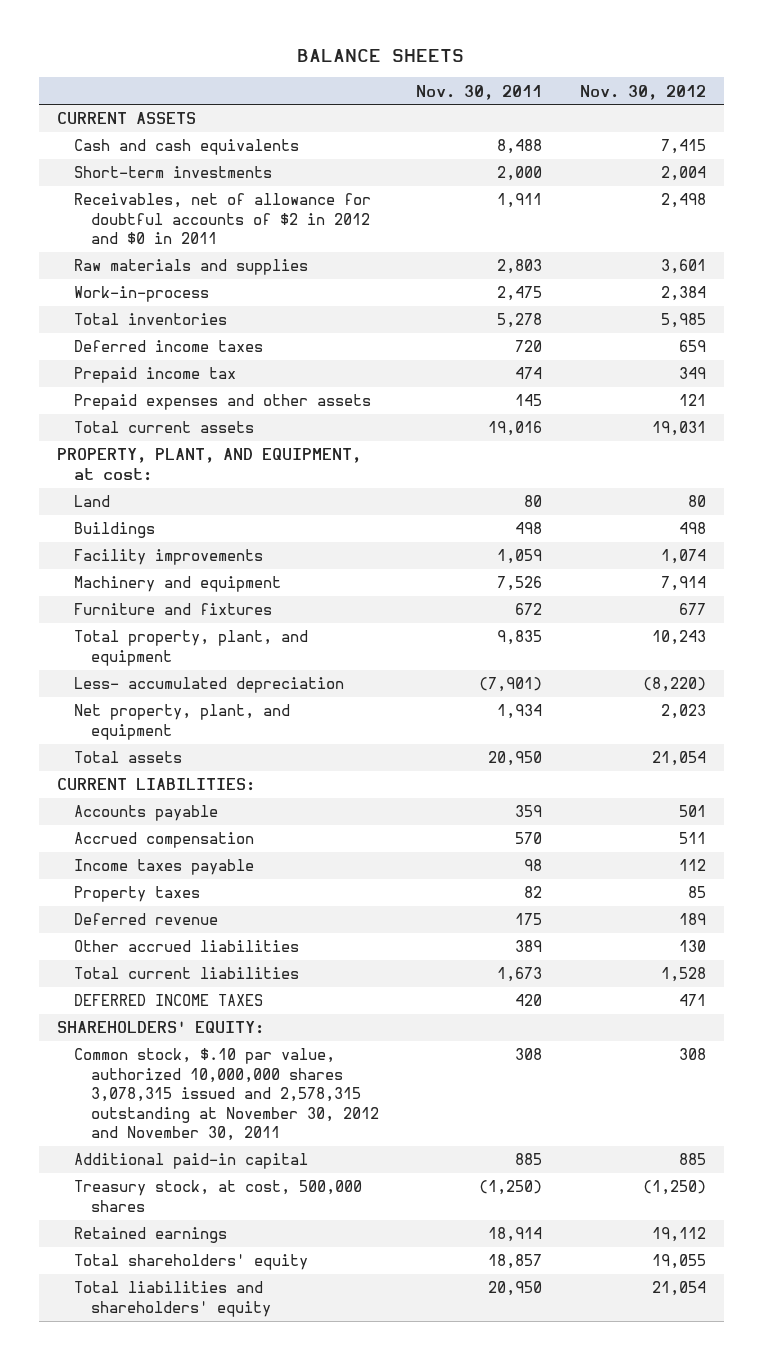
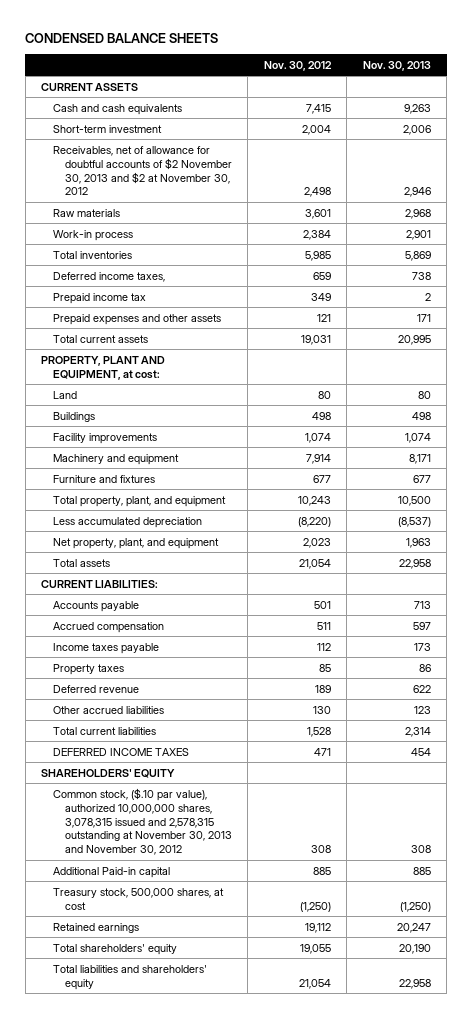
[297,49,465,63] BALANCE SHEETS -> [25,32,219,43] CONDENSED BALANCE SHEETS
[416,84,543,100] Nov. 30, 2011 -> none
none -> [362,60,431,71] Nov. 30, 2013
[74,166,273,179] Short-term investments -> [52,124,162,133] Short-term investment
[74,193,372,245] Receivables, net of allowance for doubtful accounts of $2 in 2012 and $0 in 2011 -> [52,145,232,196] Receivables, net of allowance for doubtful accounts of $2 November 30, 2013 and $2 at November 30, 2012
[74,259,309,276] Raw materials and supplies -> [52,208,120,217] Raw materials
[74,286,210,303] Work-in-process -> [52,229,133,241] Work-in process
[74,340,264,353] Deferred income taxes -> [52,271,165,282] Deferred income taxes,
[57,448,362,481] PROPERTY, PLANT, AND EQUIPMENT, at cost: -> [41,355,166,380] PROPERTY, PLANT AND EQUIPMENT, at cost:
[74,677,345,694] Less- accumulated depreciation -> [52,516,202,528] Less accumulated depreciation
[57,1021,265,1035] SHAREHOLDERS' EQUITY: -> [41,768,176,778] SHAREHOLDERS' EQUITY
[74,1048,380,1142] Common stock, $.10 par value, authorized 10,000,000 shares 3,078,315 issued and 2,578,315 outstanding at November 30, 2012 and November 30, 2011 -> [52,787,232,856] Common stock, ($.10 par value), authorized 10,000,000 shares, 3,078,315 issued and 2,578,315 outstanding at November 30, 2013 and November 30, 2012
[74,1153,309,1170] Additional paid-in capital -> [52,866,170,878] Additional Paid-in capital
[74,1180,363,1212] Treasury stock, at cost, 500,000 shares -> [52,887,224,910] Treasury stock, 500,000 shares, at cost

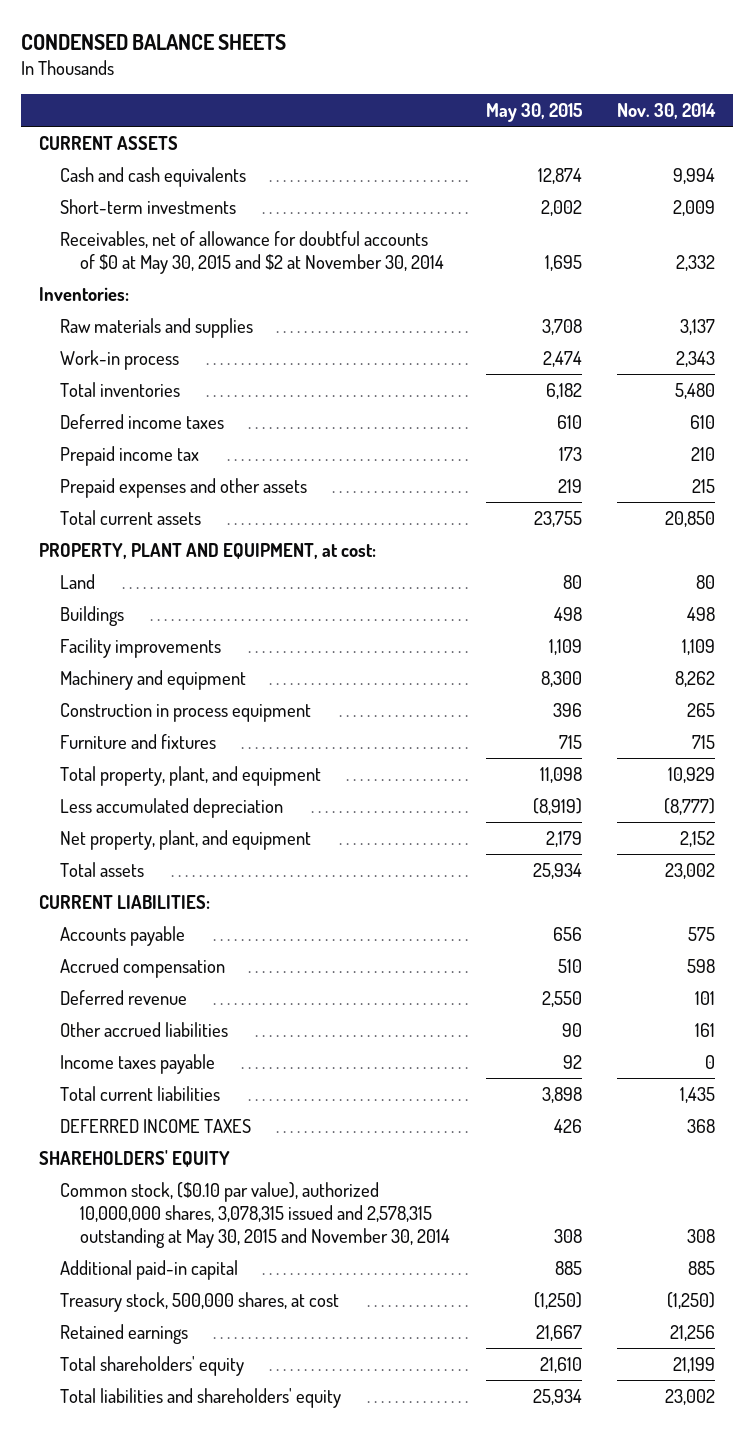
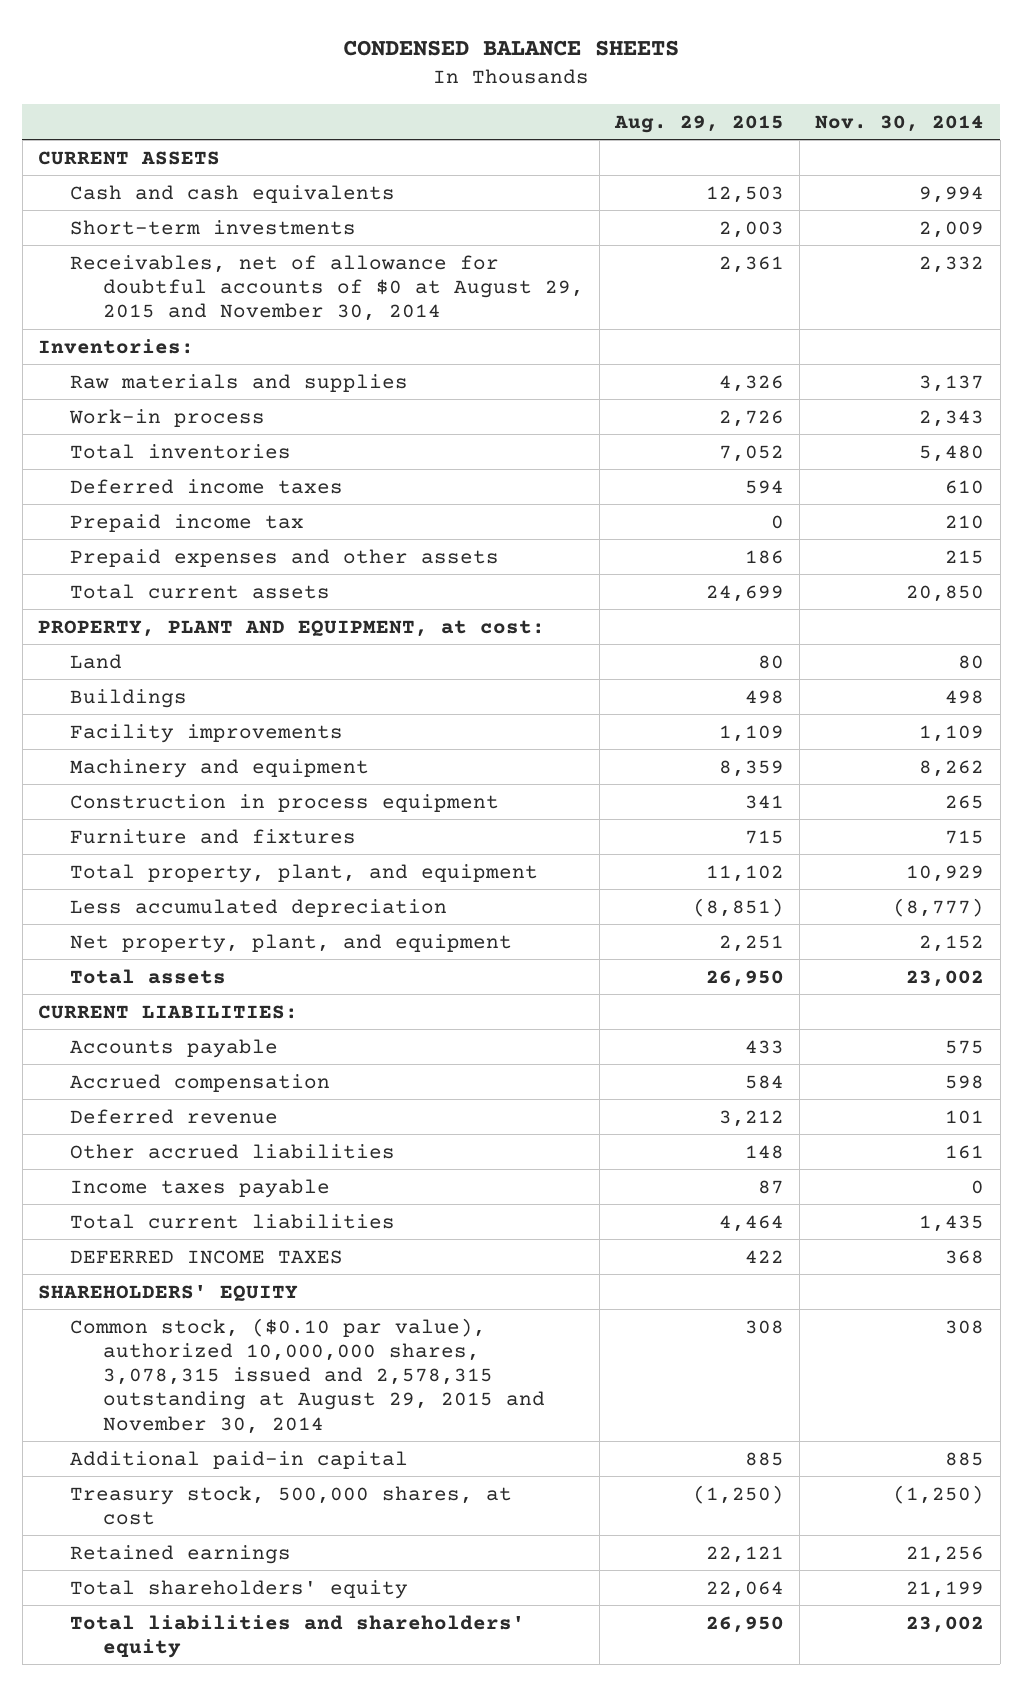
[485,102,582,122] May 30, 2015 -> none
none -> [614,114,785,133] Aug. 29, 2015
[59,230,445,274] Receivables, net of allowance for doubtful accounts of $0 at May 30, 2015 and $2 at November 30, 2014 -> [70,254,584,322] Receivables, net of allowance for doubtful accounts of $0 at August 29, 2015 and November 30, 2014
[59,1181,451,1248] Common stock, ($0.10 par value), authorized 10,000,000 shares, 3,078,315 issued and 2,578,315 outstanding at May 30, 2015 and November 30, 2014 -> [70,1317,545,1434] Common stock, ($0.10 par value), authorized 10,000,000 shares, 3,078,315 issued and 2,578,315 outstanding at August 29, 2015 and November 30, 2014

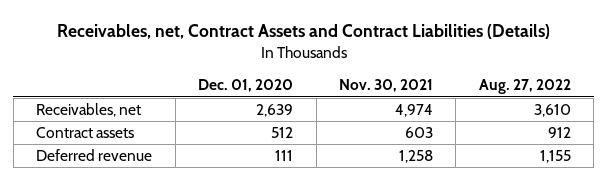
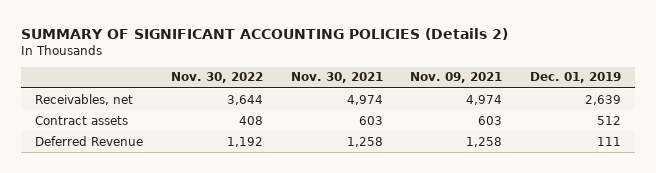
[56,24,550,40] Receivables, net, Contract Assets and Contract Liabilities (Details) -> [21,28,509,41] SUMMARY OF SIGNIFICANT ACCOUNTING POLICIES (Details 2)
[198,79,294,93] Dec. 01, 2020 -> none
[478,79,571,95] Aug. 27, 2022 -> none
none -> [170,72,263,84] Nov. 30, 2022
none -> [410,72,503,84] Nov. 09, 2021
none -> [530,72,622,84] Dec. 01, 2019
[36,149,153,162] Deferred revenue -> [34,135,143,146] Deferred Revenue

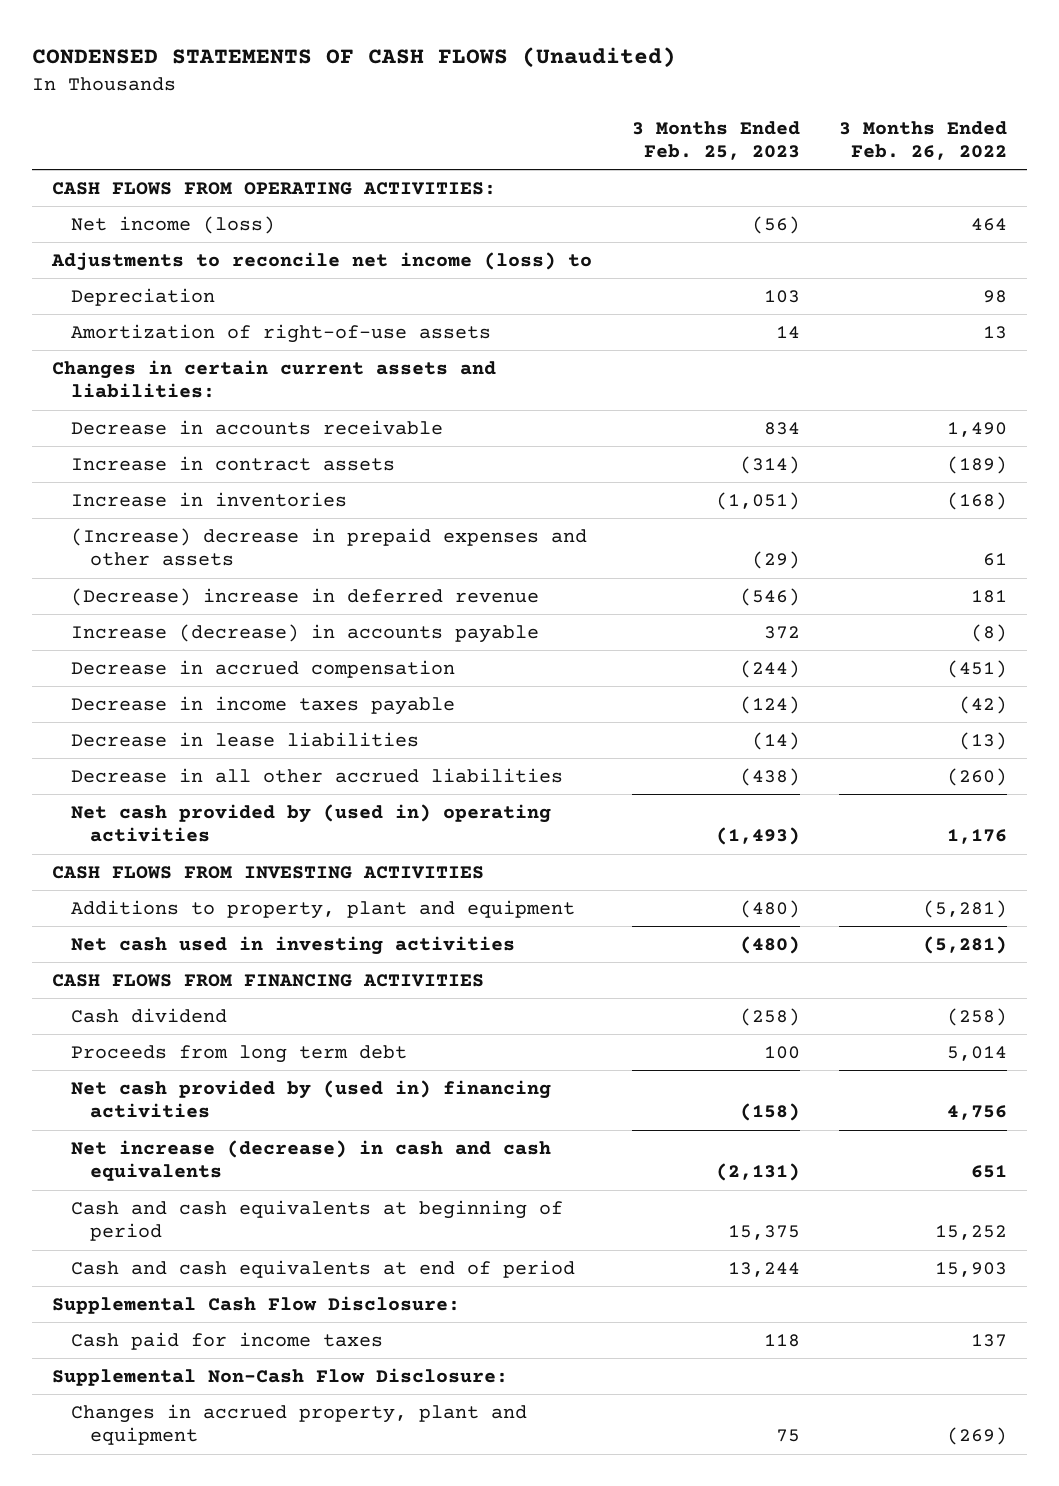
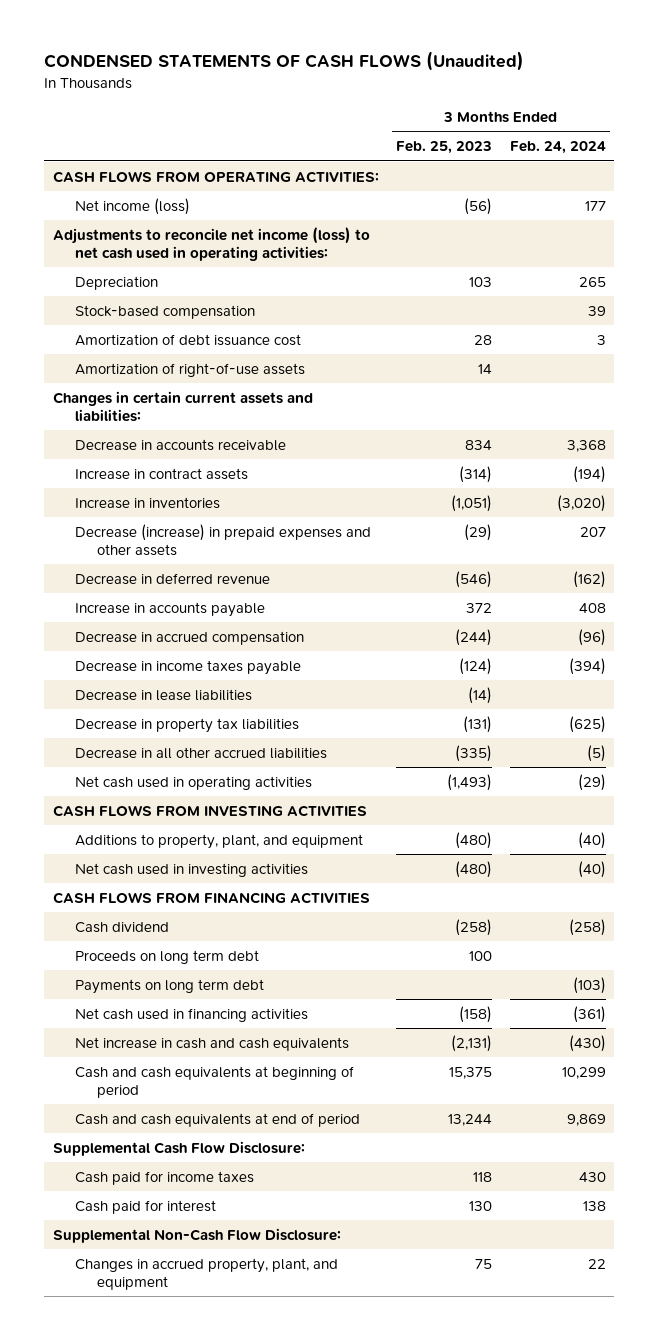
[839,120,1008,161] 3 Months Ended Feb. 26, 2022 -> none
none -> [509,141,606,155] Feb. 24, 2024
[50,251,592,271] Adjustments to reconcile net income (loss) to -> [52,226,370,261] Adjustments to reconcile net income (loss) to net cash used in operating activities:
none -> [75,304,256,319] Stock-based compensation
none -> [75,333,302,346] Amortization of debt issuance cost
[71,527,588,567] (Increase) decrease in prepaid expenses and other assets -> [75,523,372,556] Decrease (increase) in prepaid expenses and other assets
[71,587,540,606] (Decrease) increase in deferred revenue -> [75,572,271,585] Decrease in deferred revenue
[71,623,540,643] Increase (decrease) in accounts payable -> [75,601,266,617] Increase in accounts payable
none -> [75,717,300,733] Decrease in property tax liabilities
[739,767,800,786] (438) -> [455,744,493,762] (335)
[71,803,552,843] Net cash provided by (used in) operating activities -> [75,775,313,790] Net cash used in operating activities
[71,899,576,919] Additions to property, plant and equipment -> [75,833,364,849] Additions to property, plant, and equipment
[71,1044,408,1063] Proceeds from long term debt -> [75,949,260,964] Proceeds on long term debt
none -> [75,978,265,994] Payments on long term debt
[71,1079,552,1119] Net cash provided by (used in) financing activities -> [75,1007,309,1022] Net cash used in financing activities
[71,1139,552,1182] Net increase (decrease) in cash and cash equivalents -> [75,1036,350,1051] Net increase in cash and cash equivalents
none -> [75,1199,217,1214] Cash paid for interest
[71,1403,528,1446] Changes in accrued property, plant and equipment -> [75,1257,339,1290] Changes in accrued property, plant, and equipment

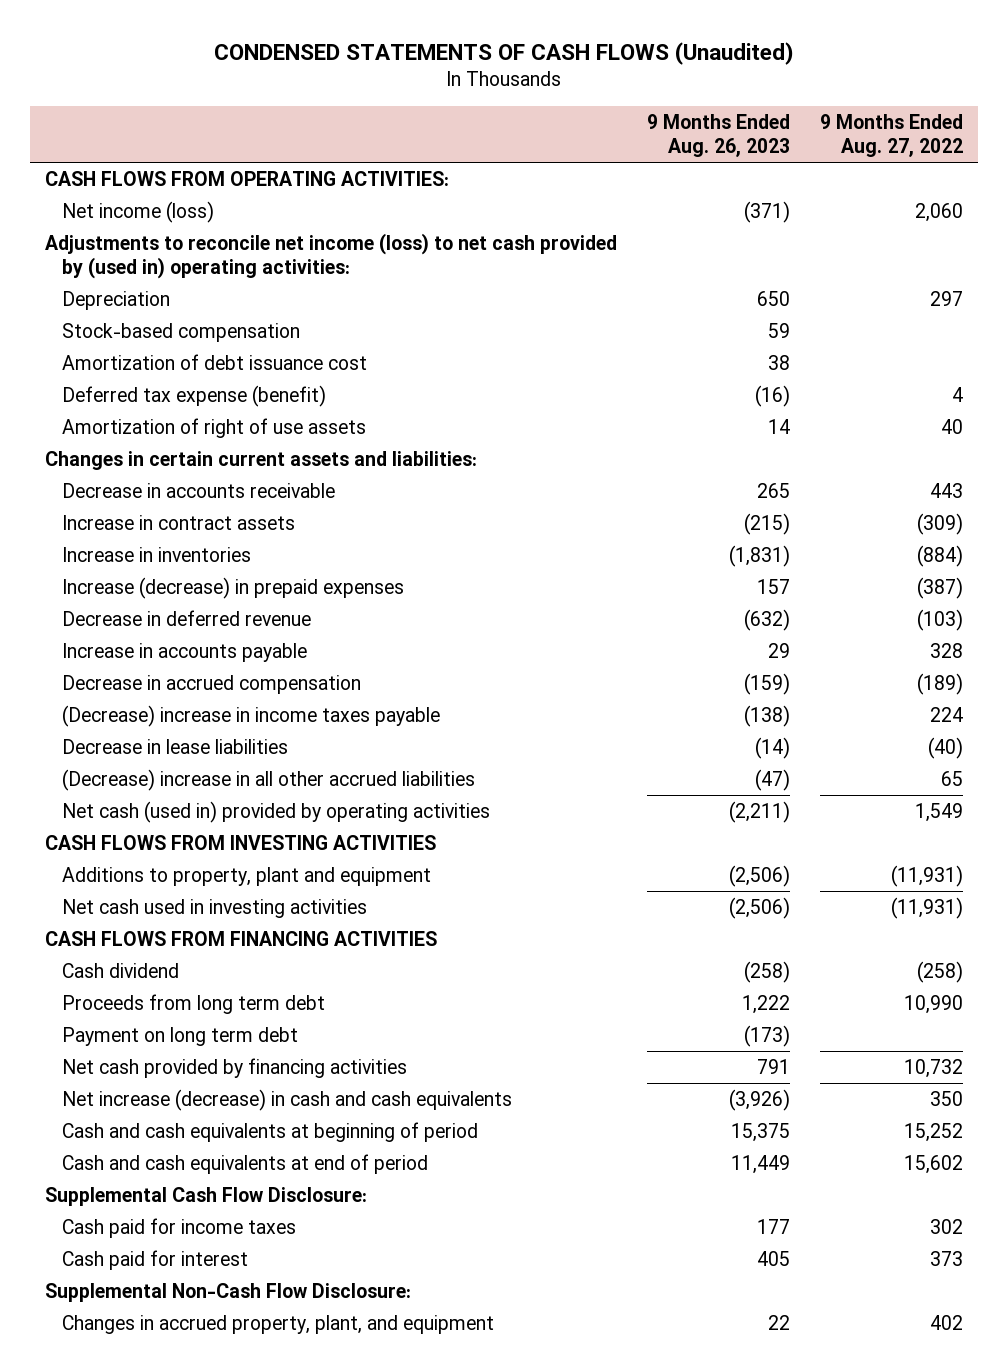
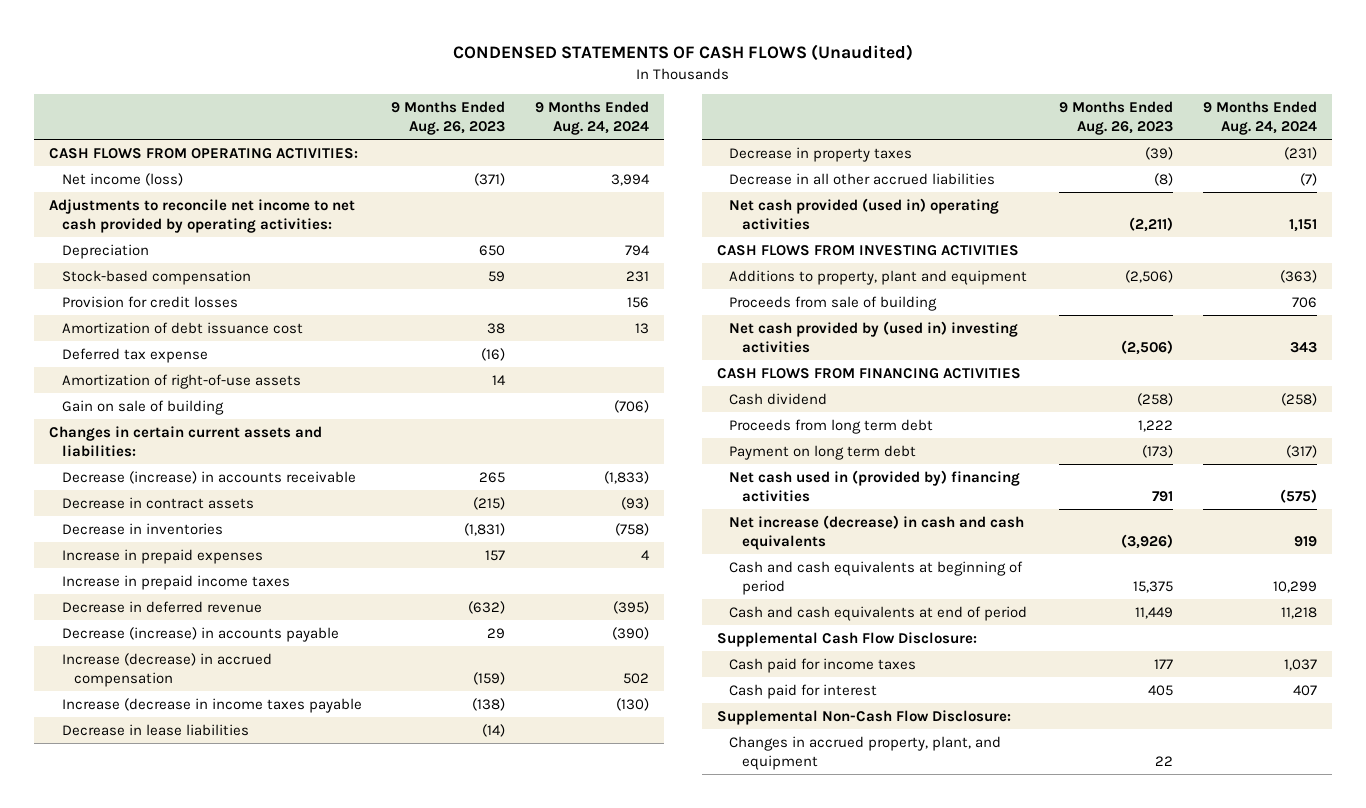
[820,113,964,158] 9 Months Ended Aug. 27, 2022 -> none
none -> [535,100,650,136] 9 Months Ended Aug. 24, 2024
[45,232,618,280] Adjustments to reconcile net income (loss) to net cash provided by (used in) operating activities: -> [49,198,356,234] Adjustments to reconcile net income to net cash provided by operating activities:
none -> [61,295,238,308] Provision for credit losses
[61,384,326,407] Deferred tax expense (benefit) -> [61,347,208,363] Deferred tax expense
[61,417,366,438] Amortization of right of use assets -> [61,373,301,389] Amortization of right-of-use assets
none -> [61,399,224,415] Gain on sale of building
[61,482,335,498] Decrease in accounts receivable -> [61,470,356,484] Decrease (increase) in accounts receivable
[61,514,295,530] Increase in contract assets -> [61,496,254,509] Decrease in contract assets
[61,546,251,562] Increase in inventories -> [61,522,223,535] Decrease in inventories
[61,576,404,599] Increase (decrease) in prepaid expenses -> [61,548,263,564] Increase in prepaid expenses
none -> [61,574,290,590] Increase in prepaid income taxes
[61,642,307,662] Increase in accounts payable -> [61,626,339,642] Decrease (increase) in accounts payable
[61,674,361,694] Decrease in accrued compensation -> [61,652,272,688] Increase (decrease) in accrued compensation
[61,704,440,727] (Decrease) increase in income taxes payable -> [61,697,362,713] Increase (decrease in income taxes payable
none -> [729,146,913,162] Decrease in property taxes
[61,768,475,791] (Decrease) increase in all other accrued liabilities -> [729,172,996,185] Decrease in all other accrued liabilities
[755,768,791,791] (47) -> [1154,172,1174,186] (8)
[61,800,490,823] Net cash (used in) provided by operating activities -> [729,197,1000,231] Net cash provided (used in) operating activities
none -> [729,295,938,311] Proceeds from sale of building
[61,898,367,918] Net cash used in investing activities -> [729,320,1019,354] Net cash provided by (used in) investing activities
[61,1057,407,1078] Net cash provided by financing activities -> [729,469,1021,503] Net cash used in (provided by) financing activities

